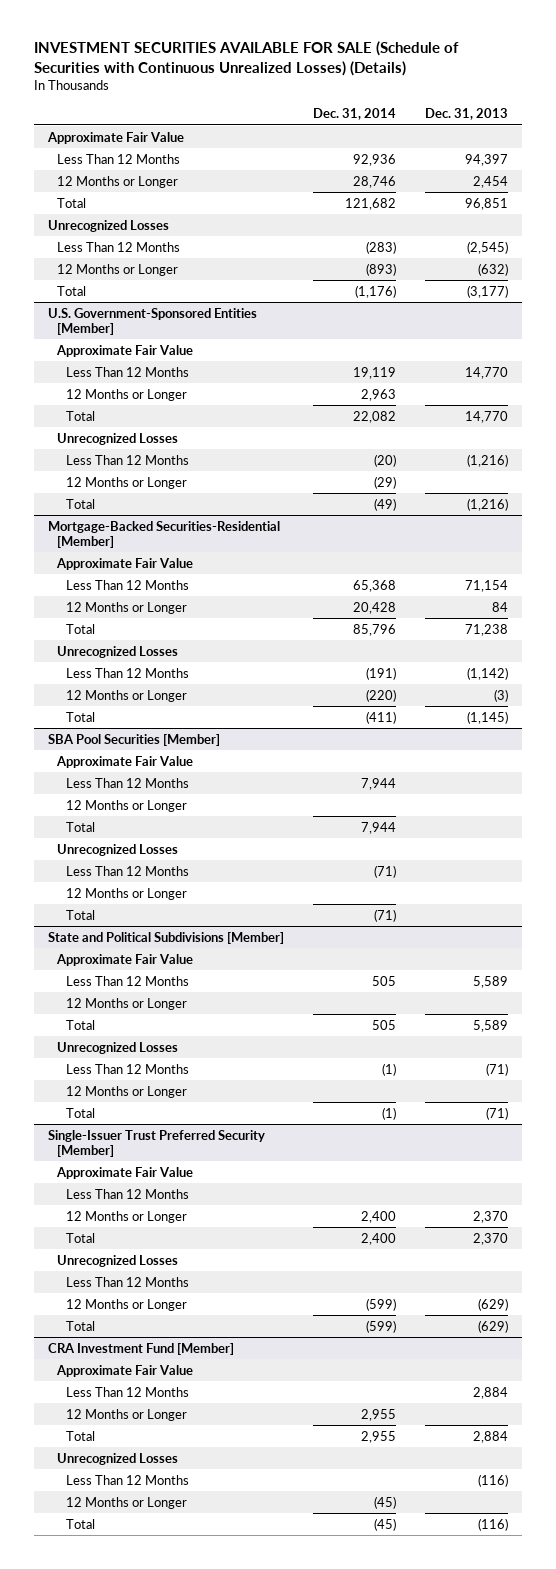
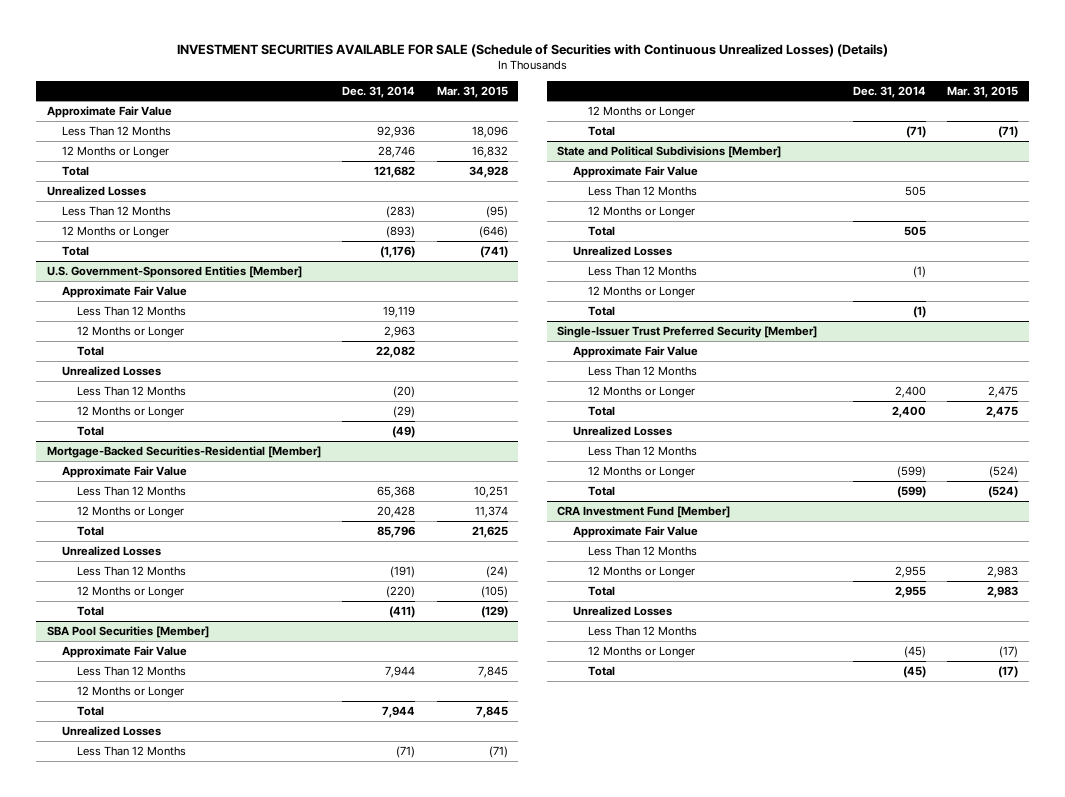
[424,108,508,121] Dec. 31, 2013 -> none
none -> [436,85,508,98] Mar. 31, 2015
[48,219,170,232] Unrecognized Losses -> [46,185,146,196] Unrealized Losses
[57,432,179,445] Unrecognized Losses -> [61,365,161,376] Unrealized Losses
[57,645,179,658] Unrecognized Losses -> [61,545,161,556] Unrealized Losses
[57,843,179,856] Unrecognized Losses -> [61,725,161,736] Unrealized Losses
[57,1041,179,1054] Unrecognized Losses -> [572,245,672,256] Unrealized Losses
[57,1254,179,1267] Unrecognized Losses -> [572,425,672,436] Unrealized Losses
[57,1452,179,1465] Unrecognized Losses -> [572,605,672,616] Unrealized Losses

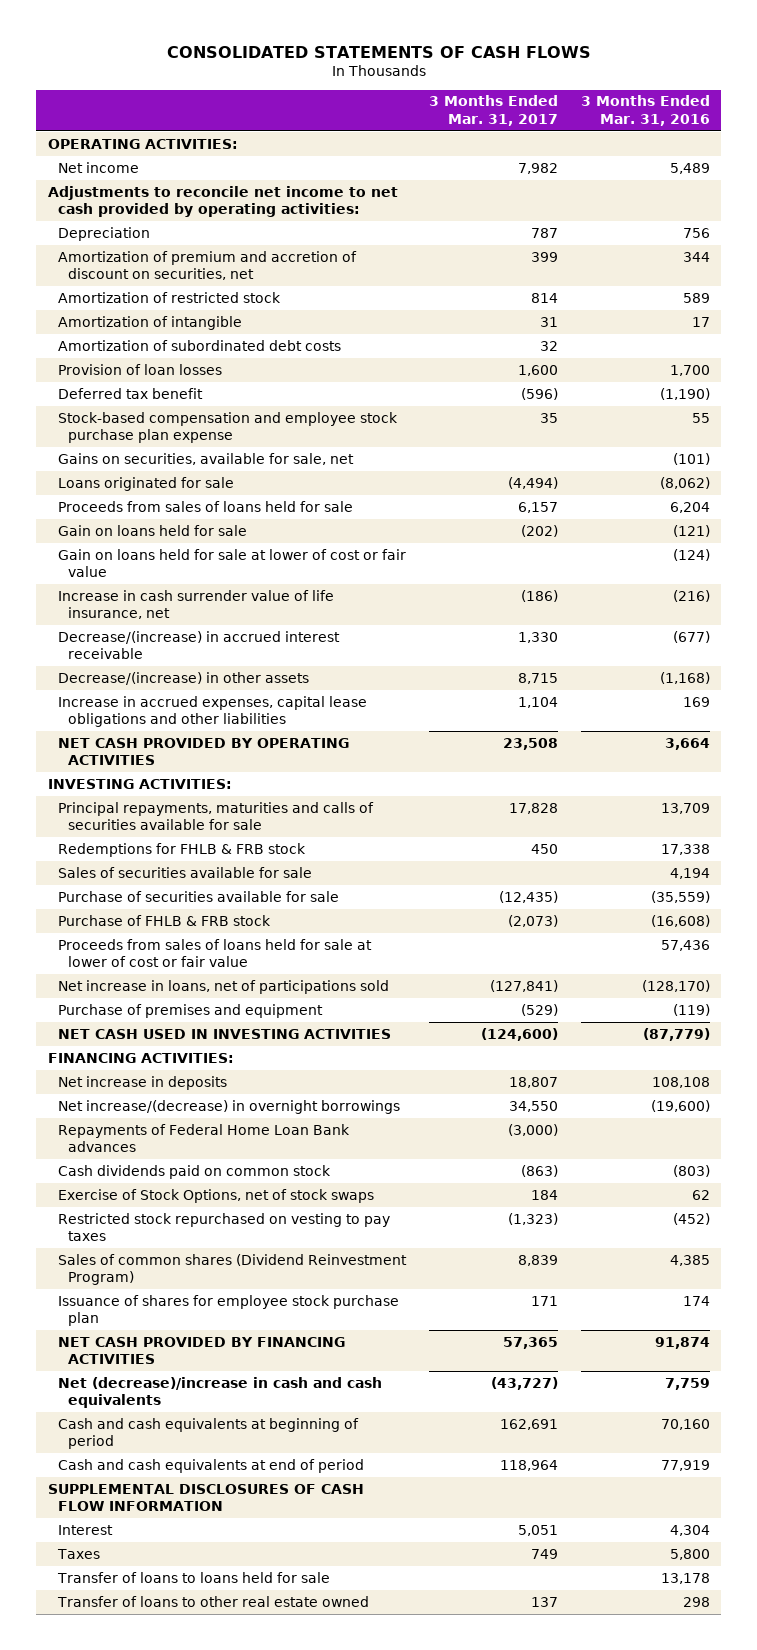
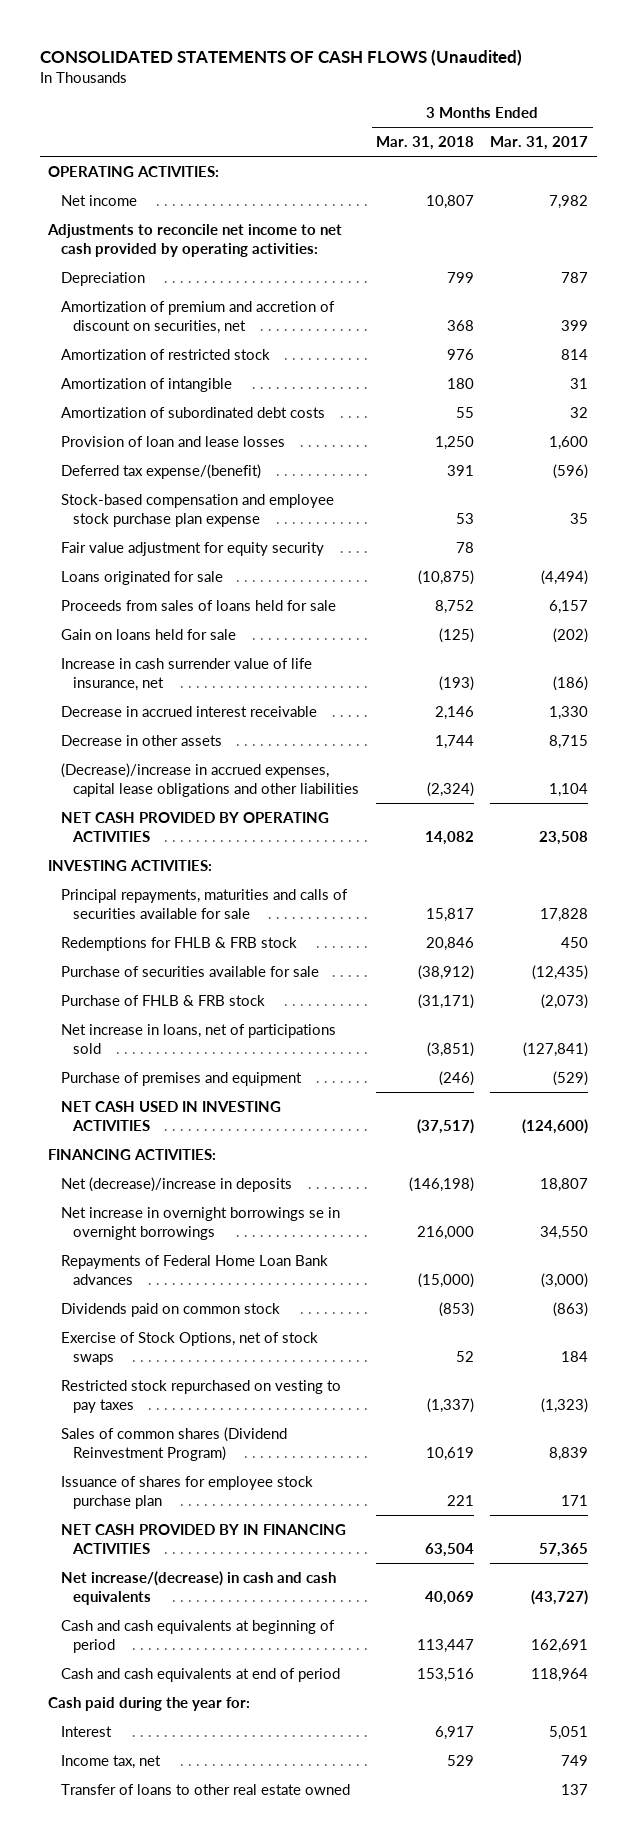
[166,45,591,58] CONSOLIDATED STATEMENTS OF CASH FLOWS -> [39,48,522,66] CONSOLIDATED STATEMENTS OF CASH FLOWS (Unaudited)
[580,95,710,126] 3 Months Ended Mar. 31, 2016 -> none
none -> [375,135,474,150] Mar. 31, 2018
[57,363,222,375] Provision of loan losses -> [60,435,285,447] Provision of loan and lease losses
[57,387,203,399] Deferred tax benefit -> [60,463,261,479] Deferred tax expense/(benefit)
[57,452,354,465] Gains on securities, available for sale, net -> [60,541,324,556] Fair value adjustment for equity security
[57,548,406,578] Gain on loans held for sale at lower of cost or fair value -> none
[57,630,340,660] Decrease/(increase) in accrued interest receivable -> [60,705,317,717] Decrease in accrued interest receivable
[57,671,309,685] Decrease/(increase) in other assets -> [60,734,222,746] Decrease in other assets
[57,695,367,728] Increase in accrued expenses, capital lease obligations and other liabilities -> [60,762,360,797] (Decrease)/increase in accrued expenses, capital lease obligations and other liabilities
[57,866,312,878] Sales of securities available for sale -> none
[57,938,372,968] Proceeds from sales of loans held for sale at lower of cost or fair value -> none
[57,1075,227,1090] Net increase in deposits -> [60,1176,292,1192] Net (decrease)/increase in deposits
[57,1099,400,1114] Net increase/(decrease) in overnight borrowings -> [60,1206,340,1240] Net increase in overnight borrowings se in overnight borrowings
[57,1164,331,1179] Cash dividends paid on common stock -> [60,1302,280,1317] Dividends paid on common stock
[57,1336,345,1365] NET CASH PROVIDED BY FINANCING ACTIVITIES -> [60,1523,346,1554] NET CASH PROVIDED BY IN FINANCING ACTIVITIES
[57,1376,382,1409] Net (decrease)/increase in cash and cash equivalents -> [60,1570,336,1605] Net increase/(decrease) in cash and cash equivalents
[47,1483,364,1512] SUPPLEMENTAL DISCLOSURES OF CASH FLOW INFORMATION -> none
none -> [47,1696,250,1711] Cash paid during the year for:
[56,1571,330,1583] Transfer of loans to loans held for sale -> none
[56,1548,100,1559] Taxes -> [60,1754,161,1769] Income tax, net

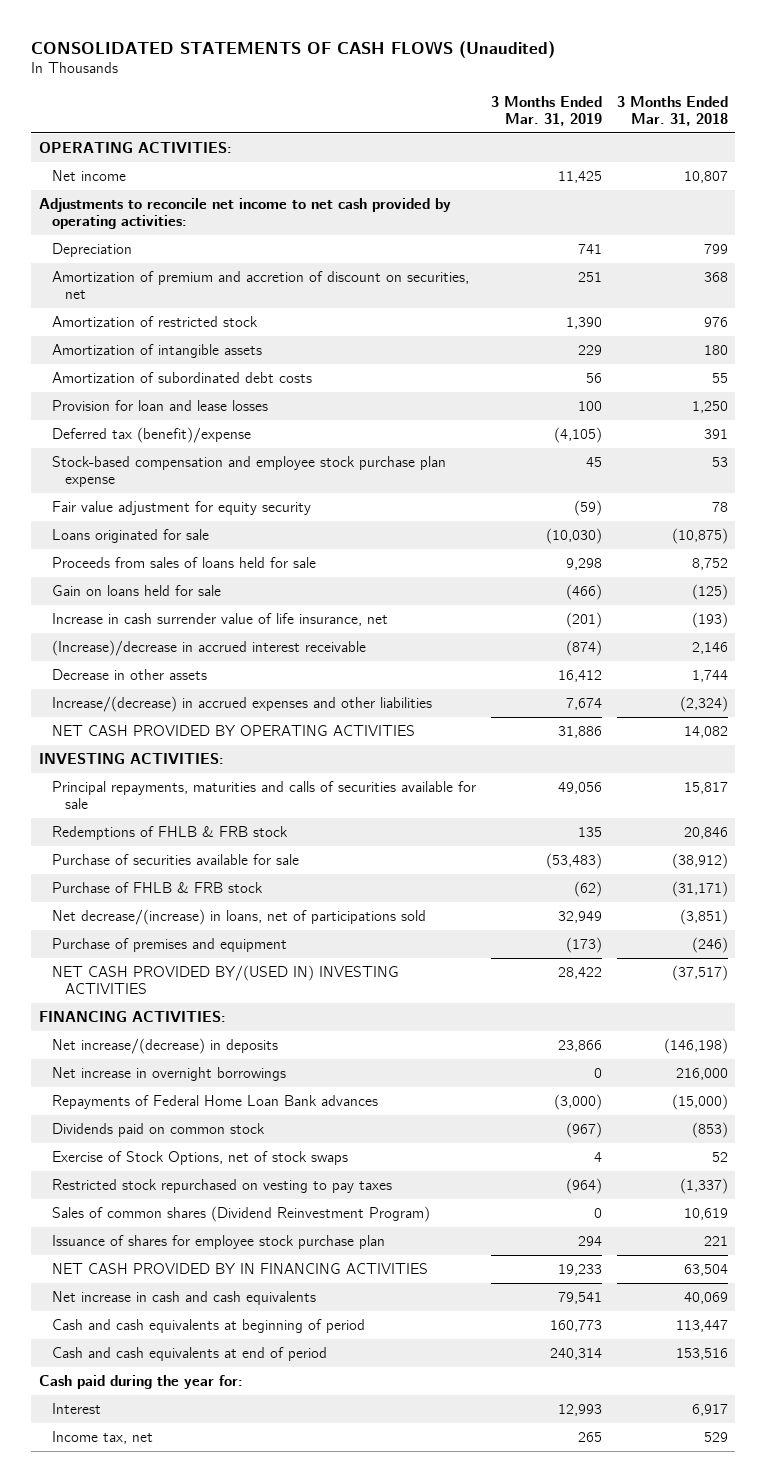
[490,135,589,150] Mar. 31, 2017 -> none
none -> [490,95,602,126] 3 Months Ended Mar. 31, 2019
[60,377,232,392] Amortization of intangible -> [51,343,262,358] Amortization of intangible assets
[60,435,285,447] Provision of loan and lease losses -> [51,399,268,411] Provision for loan and lease losses
[60,463,261,479] Deferred tax expense/(benefit) -> [51,426,251,443] Deferred tax (benefit)/expense
[60,705,317,717] Decrease in accrued interest receivable -> [51,639,366,656] (Increase)/decrease in accrued interest receivable
[60,762,360,797] (Decrease)/increase in accrued expenses, capital lease obligations and other liabilities -> [51,695,432,712] Increase/(decrease) in accrued expenses and other liabilities
[60,936,297,951] Redemptions for FHLB & FRB stock -> [51,825,288,840] Redemptions of FHLB & FRB stock
[60,1023,336,1054] Net increase in loans, net of participations sold -> [51,908,426,925] Net decrease/(increase) in loans, net of participations sold
[60,1100,281,1131] NET CASH USED IN INVESTING ACTIVITIES -> [51,964,399,994] NET CASH PROVIDED BY/(USED IN) INVESTING ACTIVITIES
[60,1176,292,1192] Net (decrease)/increase in deposits -> [51,1037,278,1054] Net increase/(decrease) in deposits
[60,1206,340,1240] Net increase in overnight borrowings se in overnight borrowings -> [51,1066,286,1081] Net increase in overnight borrowings
[60,1570,336,1605] Net increase/(decrease) in cash and cash equivalents -> [51,1290,316,1305] Net increase in cash and cash equivalents
[60,1783,350,1795] Transfer of loans to other real estate owned -> none

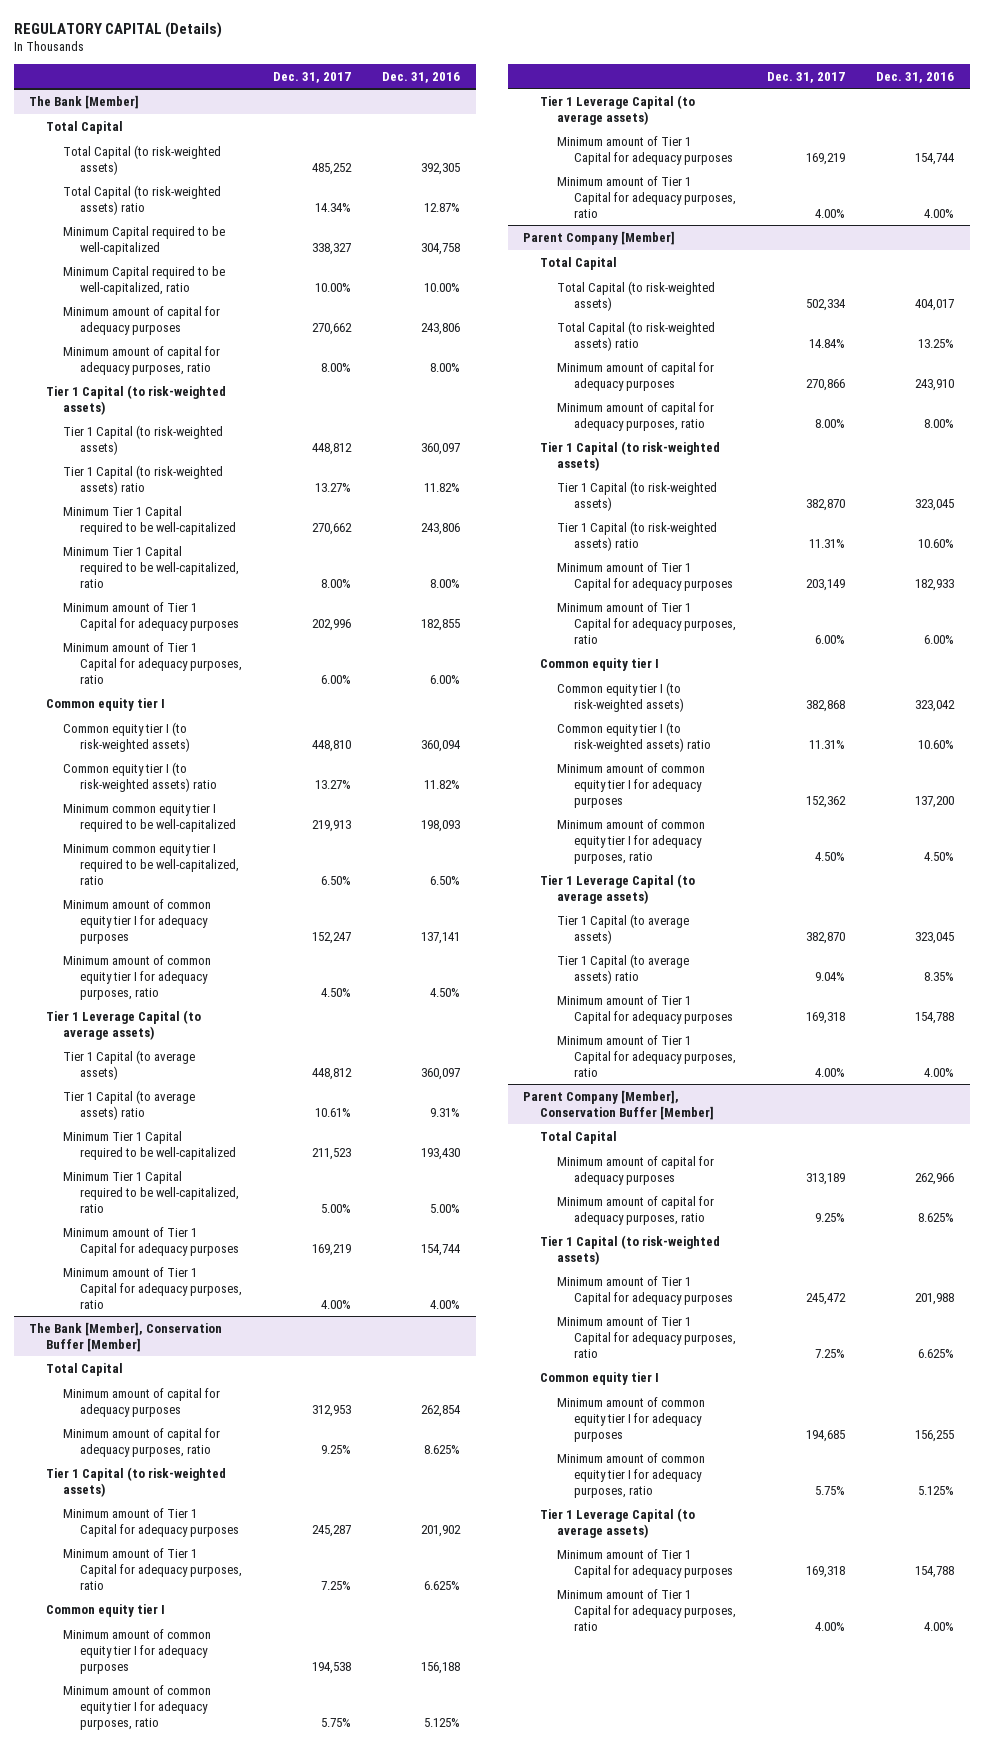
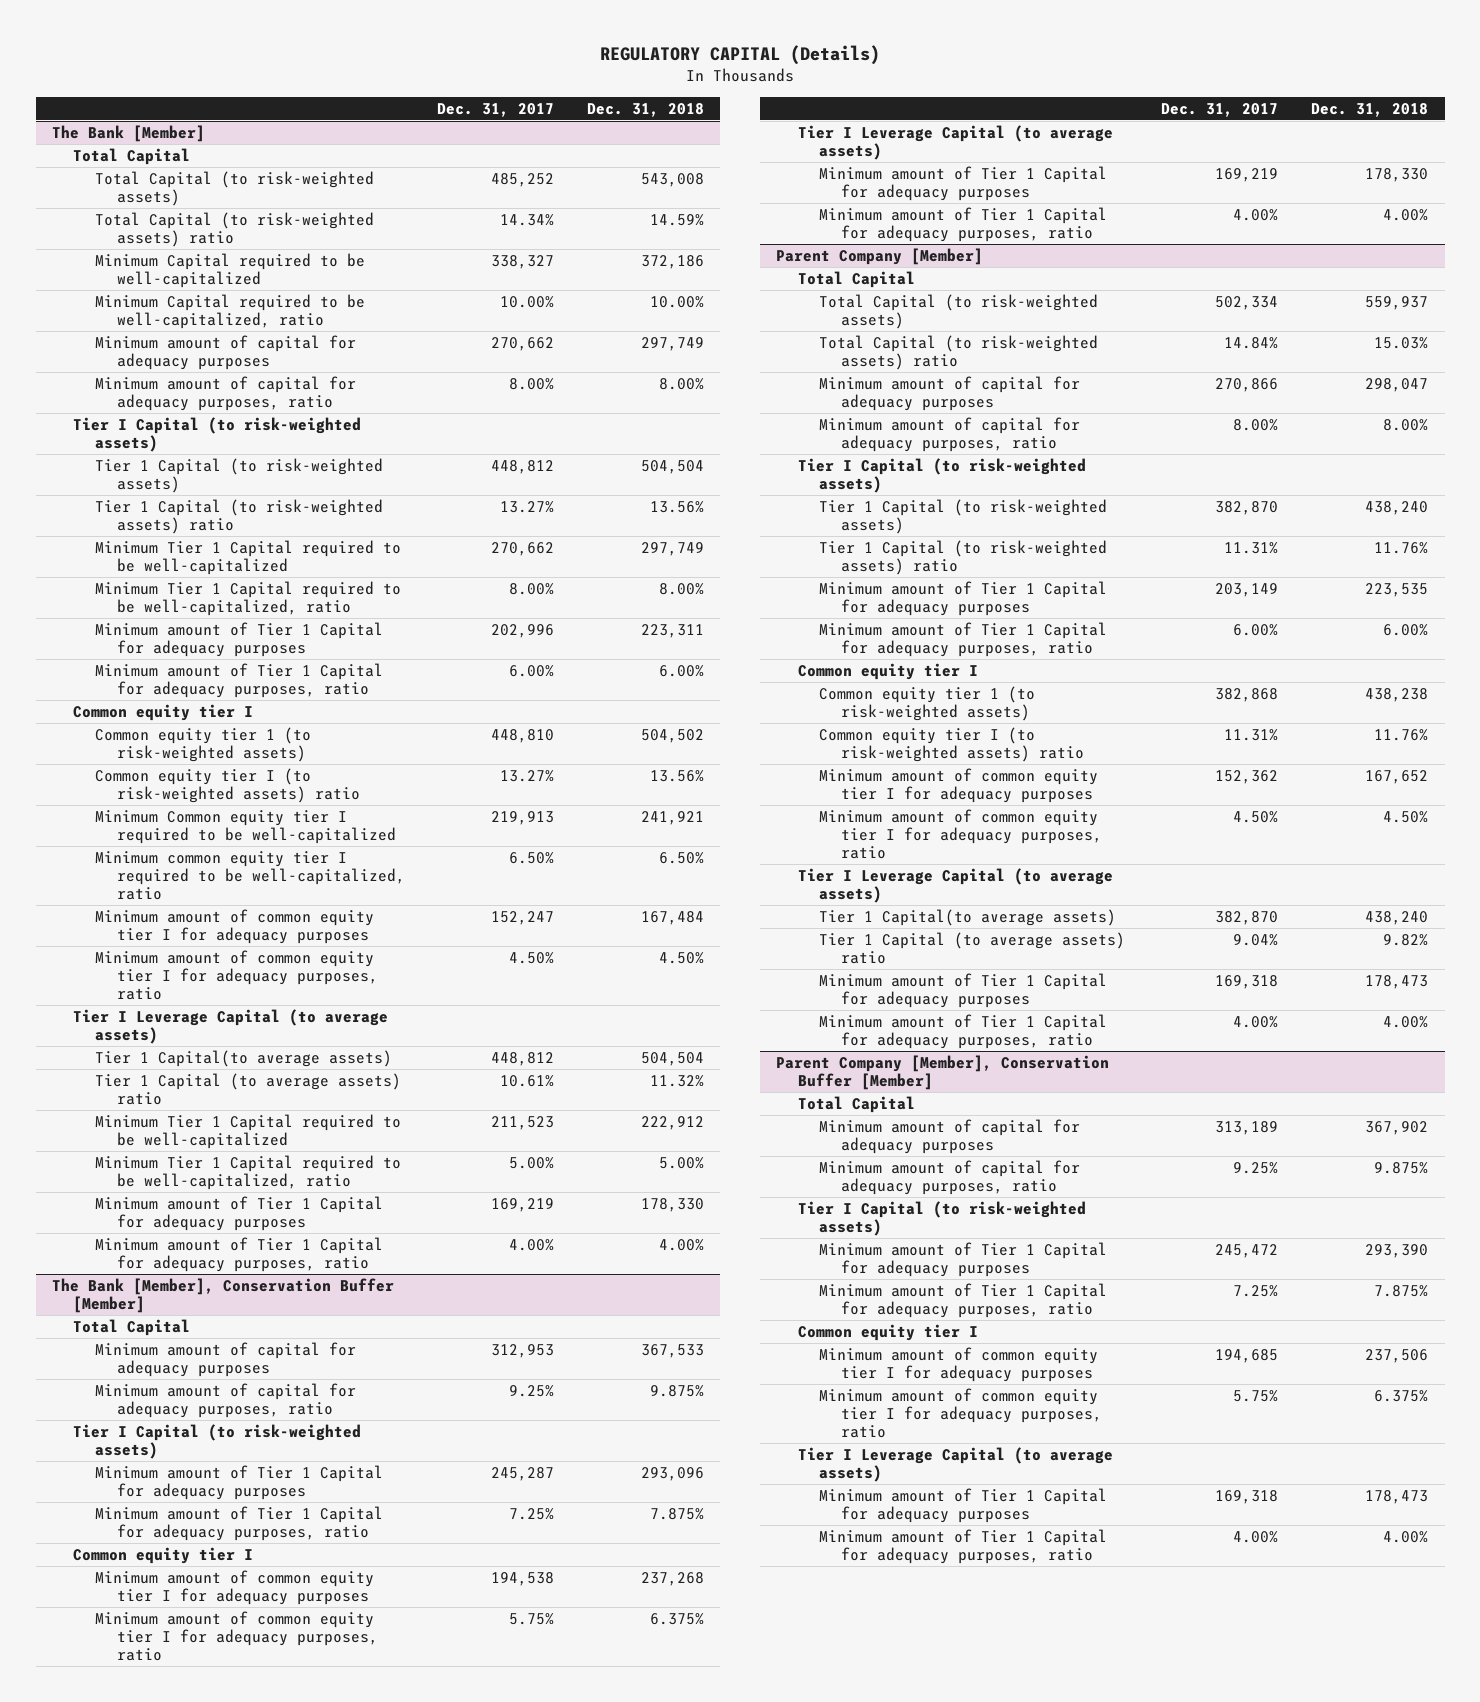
[382,71,461,83] Dec. 31, 2016 -> none
none -> [587,102,705,117] Dec. 31, 2018
[46,384,227,415] Tier 1 Capital (to risk-weighted assets) -> [73,416,362,453] Tier I Capital (to risk-weighted assets)
[63,721,191,752] Common equity tier I (to risk-weighted assets) -> [95,726,312,763] Common equity tier 1 (to risk-weighted assets)
[63,803,237,832] Minimum common equity tier I required to be well-capitalized -> [95,809,396,845] Minimum Common equity tier I required to be well-capitalized
[46,1009,202,1040] Tier 1 Leverage Capital (to average assets) -> [73,1008,389,1045] Tier I Leverage Capital (to average assets)
[63,1049,196,1080] Tier 1 Capital (to average assets) -> [95,1049,393,1067] Tier 1 Capital(to average assets)
[46,1466,227,1497] Tier 1 Capital (to risk-weighted assets) -> [73,1423,362,1460] Tier I Capital (to risk-weighted assets)
[540,94,696,125] Tier 1 Leverage Capital (to average assets) -> [797,124,1113,161] Tier I Leverage Capital (to average assets)
[540,440,721,471] Tier 1 Capital (to risk-weighted assets) -> [797,457,1086,494] Tier I Capital (to risk-weighted assets)
[557,681,685,712] Common equity tier I (to risk-weighted assets) -> [819,685,1036,722] Common equity tier 1 (to risk-weighted assets)
[540,873,696,904] Tier 1 Leverage Capital (to average assets) -> [797,867,1113,904] Tier I Leverage Capital (to average assets)
[557,913,690,944] Tier 1 Capital (to average assets) -> [819,908,1117,926] Tier 1 Capital(to average assets)
[540,1234,721,1265] Tier 1 Capital (to risk-weighted assets) -> [797,1200,1086,1237] Tier I Capital (to risk-weighted assets)
[540,1507,696,1538] Tier 1 Leverage Capital (to average assets) -> [797,1446,1113,1483] Tier I Leverage Capital (to average assets)

